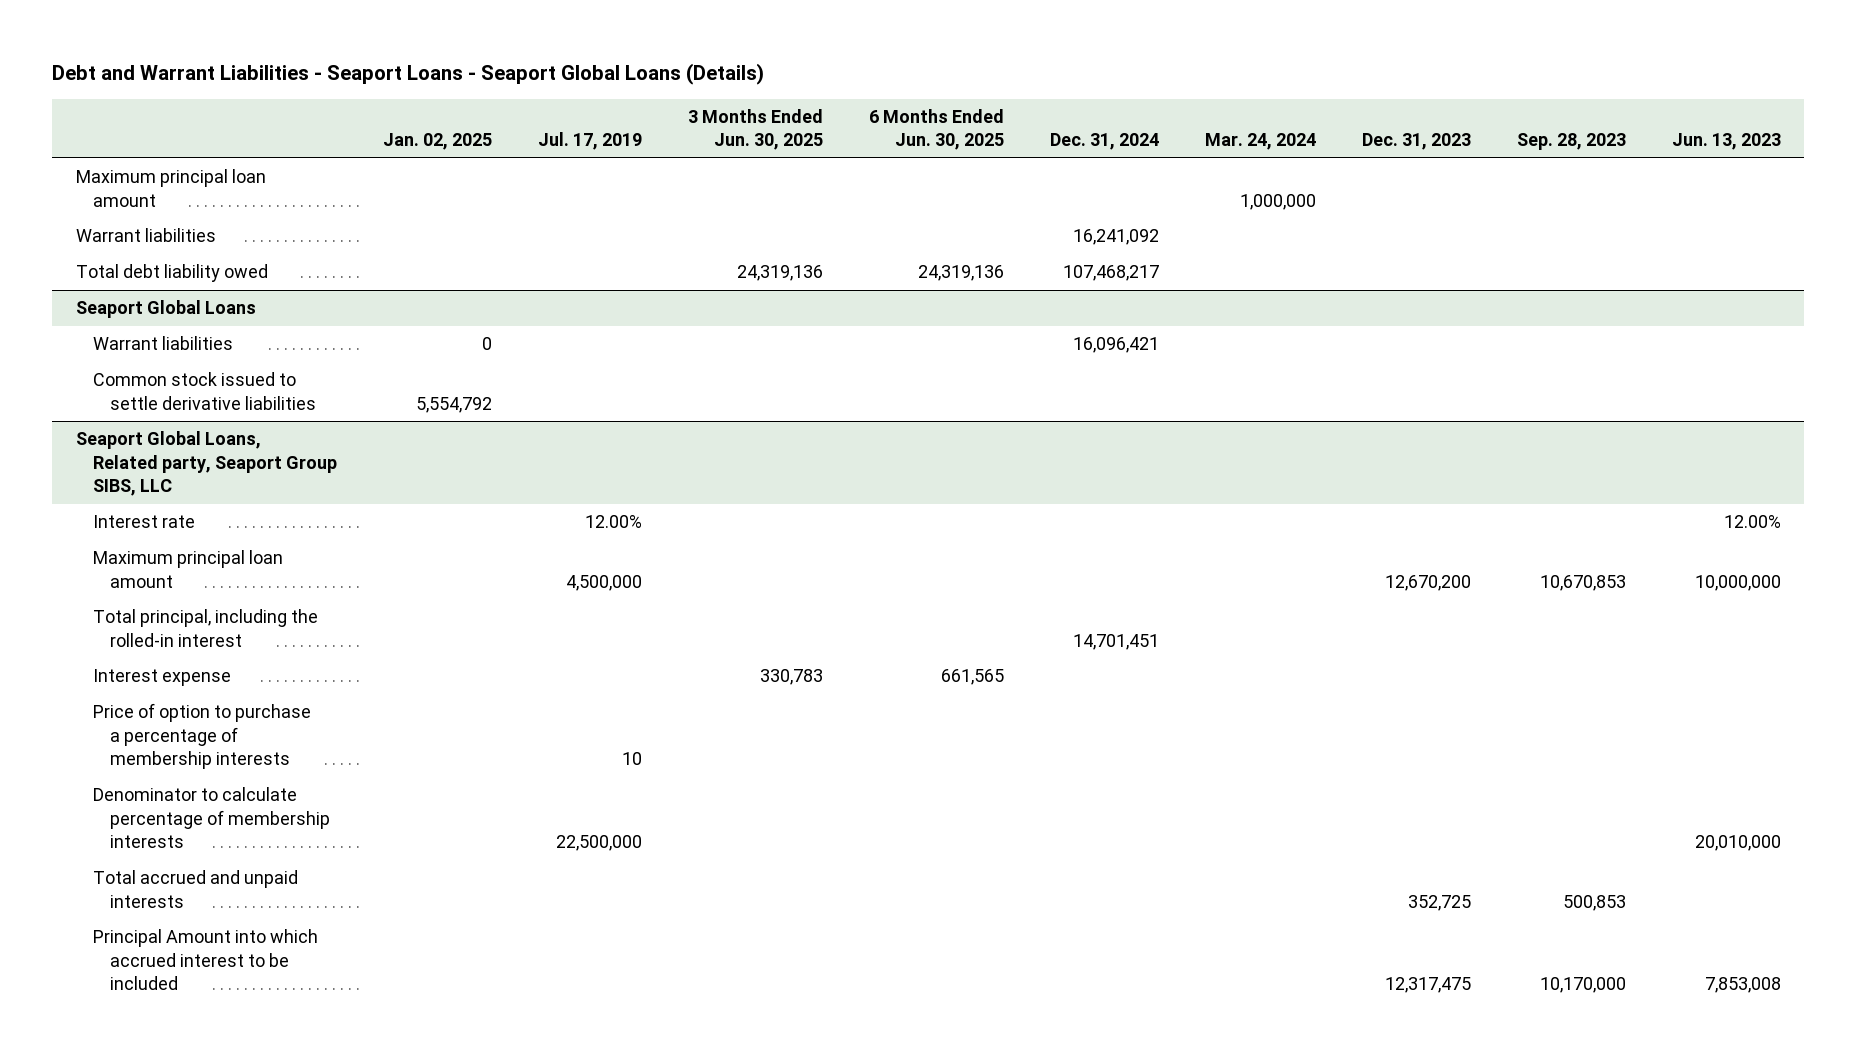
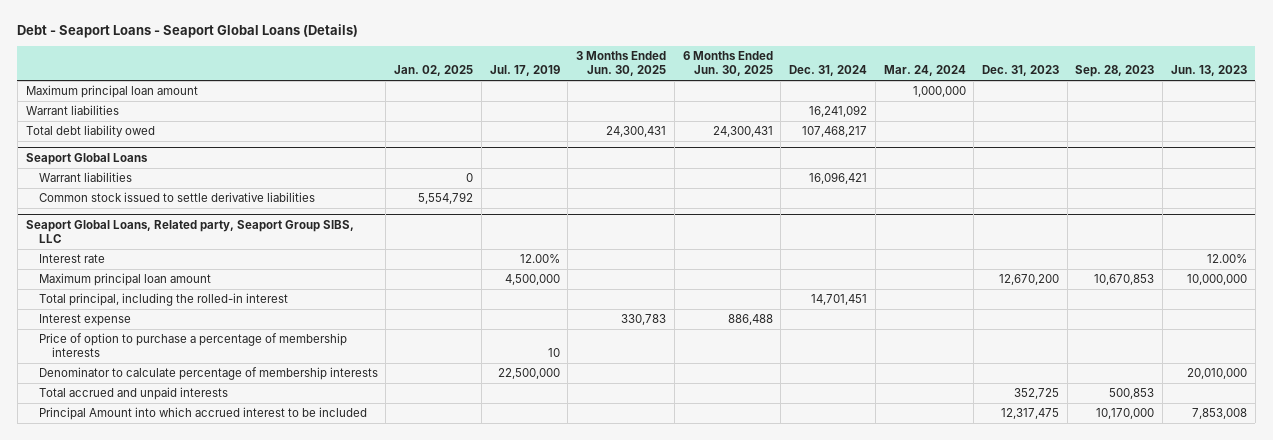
[52,63,765,86] Debt and Warrant Liabilities - Seaport Loans - Seaport Global Loans (Details) -> [17,23,359,38] Debt - Seaport Loans - Seaport Global Loans (Details)
[736,265,823,282] 24,319,136 -> [606,126,667,138] 24,300,431
[917,265,1004,282] 24,319,136 -> [712,126,773,138] 24,300,431
[940,669,1004,686] 661,565 -> [727,314,773,326] 886,488

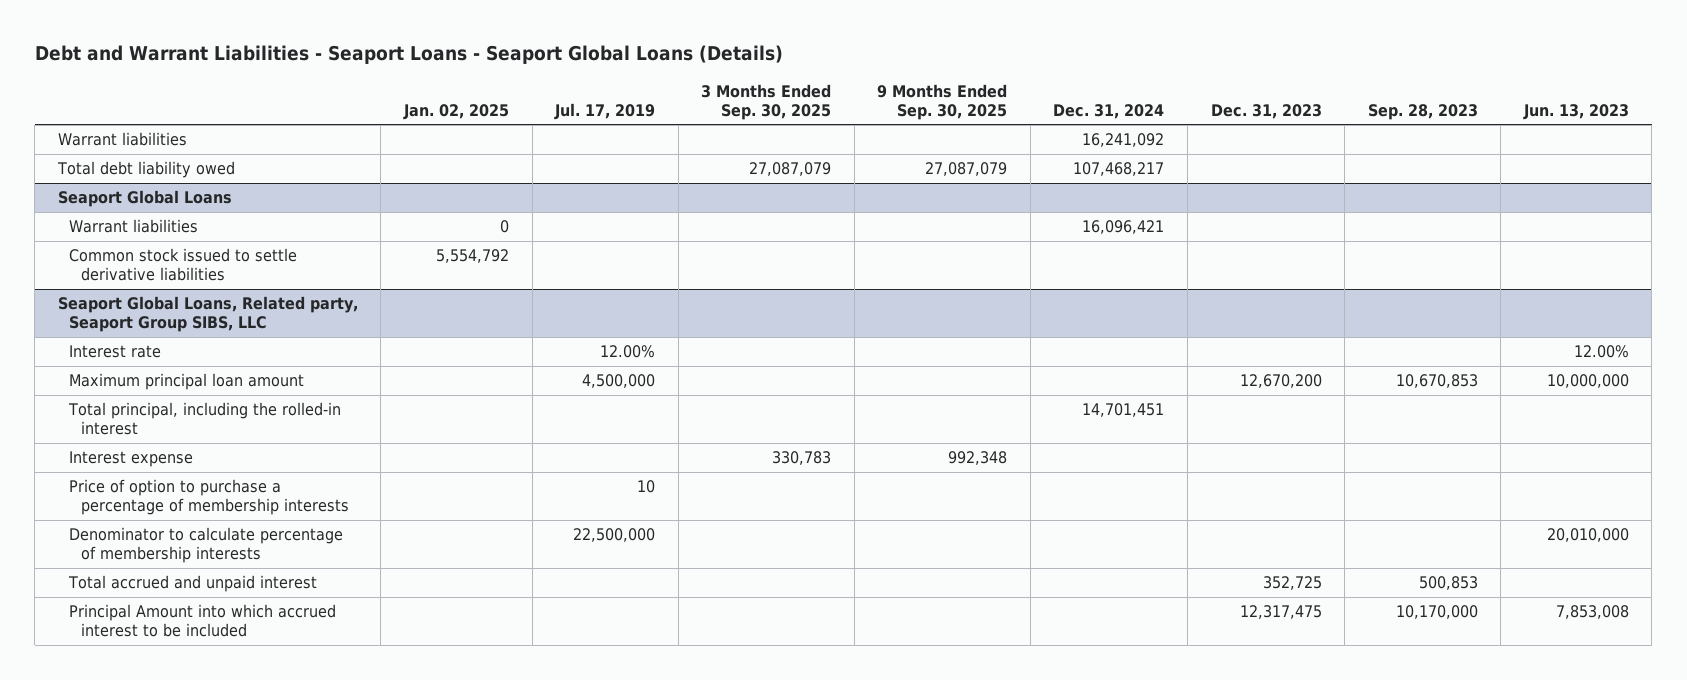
[17,23,359,38] Debt - Seaport Loans - Seaport Global Loans (Details) -> [34,45,783,65] Debt and Warrant Liabilities - Seaport Loans - Seaport Global Loans (Details)
[576,51,667,77] 3 Months Ended Jun. 30, 2025 -> none
[682,51,773,77] 6 Months Ended Jun. 30, 2025 -> none
[883,65,966,77] Mar. 24, 2024 -> none
none -> [701,83,832,120] 3 Months Ended Sep. 30, 2025
none -> [877,83,1008,120] 9 Months Ended Sep. 30, 2025
[25,85,198,99] Maximum principal loan amount -> none
[38,387,228,401] Total accrued and unpaid interests -> [68,575,318,593] Total accrued and unpaid interest

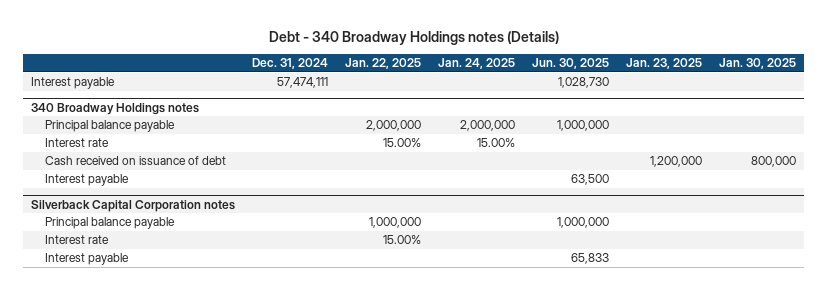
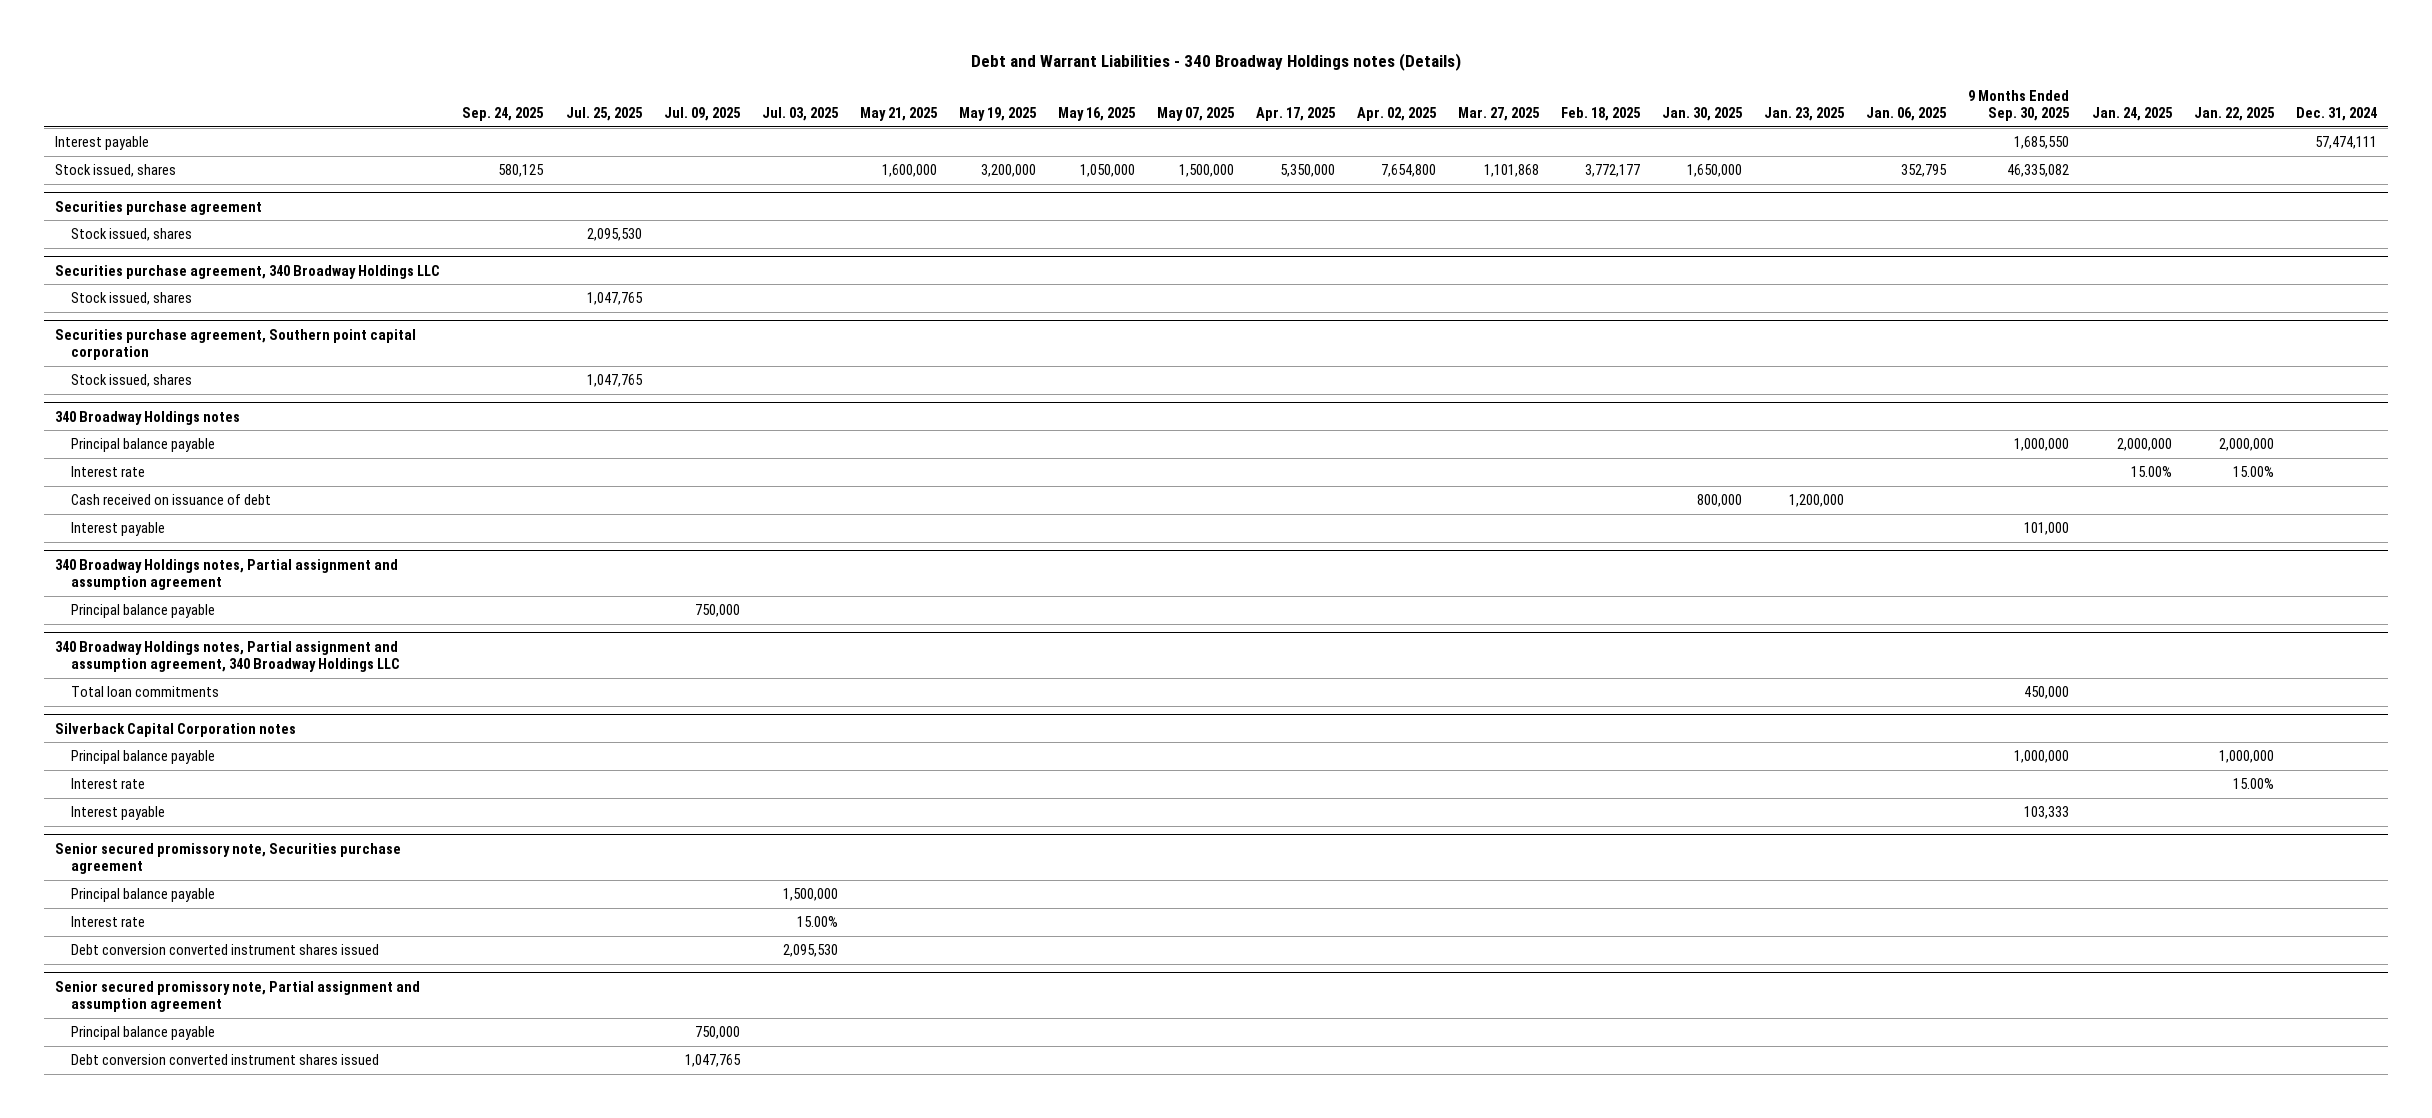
[268,30,559,45] Debt - 340 Broadway Holdings notes (Details) -> [971,53,1462,72] Debt and Warrant Liabilities - 340 Broadway Holdings notes (Details)
[531,58,609,70] Jun. 30, 2025 -> none
none -> [462,107,545,122] Sep. 24, 2025
none -> [565,107,643,122] Jul. 25, 2025
none -> [663,107,741,122] Jul. 09, 2025
none -> [761,107,839,122] Jul. 03, 2025
none -> [859,107,938,122] May 21, 2025
none -> [958,107,1037,122] May 19, 2025
none -> [1057,107,1136,122] May 16, 2025
none -> [1156,107,1235,122] May 07, 2025
none -> [1255,107,1336,122] Apr. 17, 2025
none -> [1357,107,1438,122] Apr. 02, 2025
none -> [1458,107,1541,122] Mar. 27, 2025
none -> [1561,107,1642,122] Feb. 18, 2025
none -> [1866,107,1948,122] Jan. 06, 2025
none -> [1968,89,2071,122] 9 Months Ended Sep. 30, 2025
none -> [55,164,177,178] Stock issued, shares
none -> [55,200,263,215] Securities purchase agreement
none -> [71,228,193,242] Stock issued, shares
none -> [55,264,441,279] Securities purchase agreement, 340 Broadway Holdings LLC
none -> [71,292,193,306] Stock issued, shares
none -> [55,328,417,361] Securities purchase agreement, Southern point capital corporation
none -> [71,374,193,388] Stock issued, shares
none -> [55,558,399,591] 340 Broadway Holdings notes, Partial assignment and assumption agreement
none -> [71,604,216,619] Principal balance payable
none -> [55,640,401,673] 340 Broadway Holdings notes, Partial assignment and assumption agreement, 340 Broadway Holdings LLC
none -> [71,686,220,698] Total loan commitments
none -> [55,842,402,875] Senior secured promissory note, Securities purchase agreement
none -> [71,888,216,903] Principal balance payable
none -> [71,916,146,928] Interest rate
none -> [71,944,380,956] Debt conversion converted instrument shares issued
none -> [55,980,421,1013] Senior secured promissory note, Partial assignment and assumption agreement
none -> [71,1026,216,1041] Principal balance payable
none -> [71,1054,380,1066] Debt conversion converted instrument shares issued

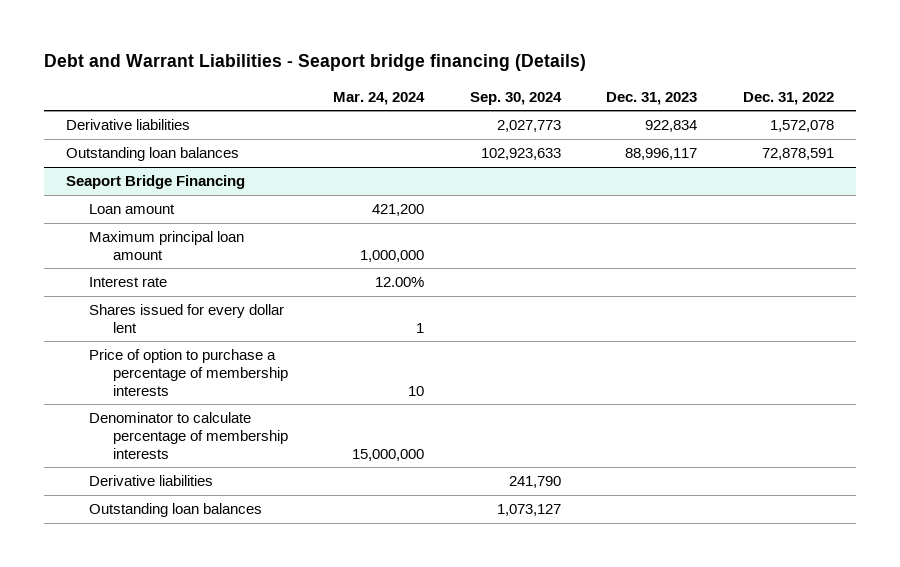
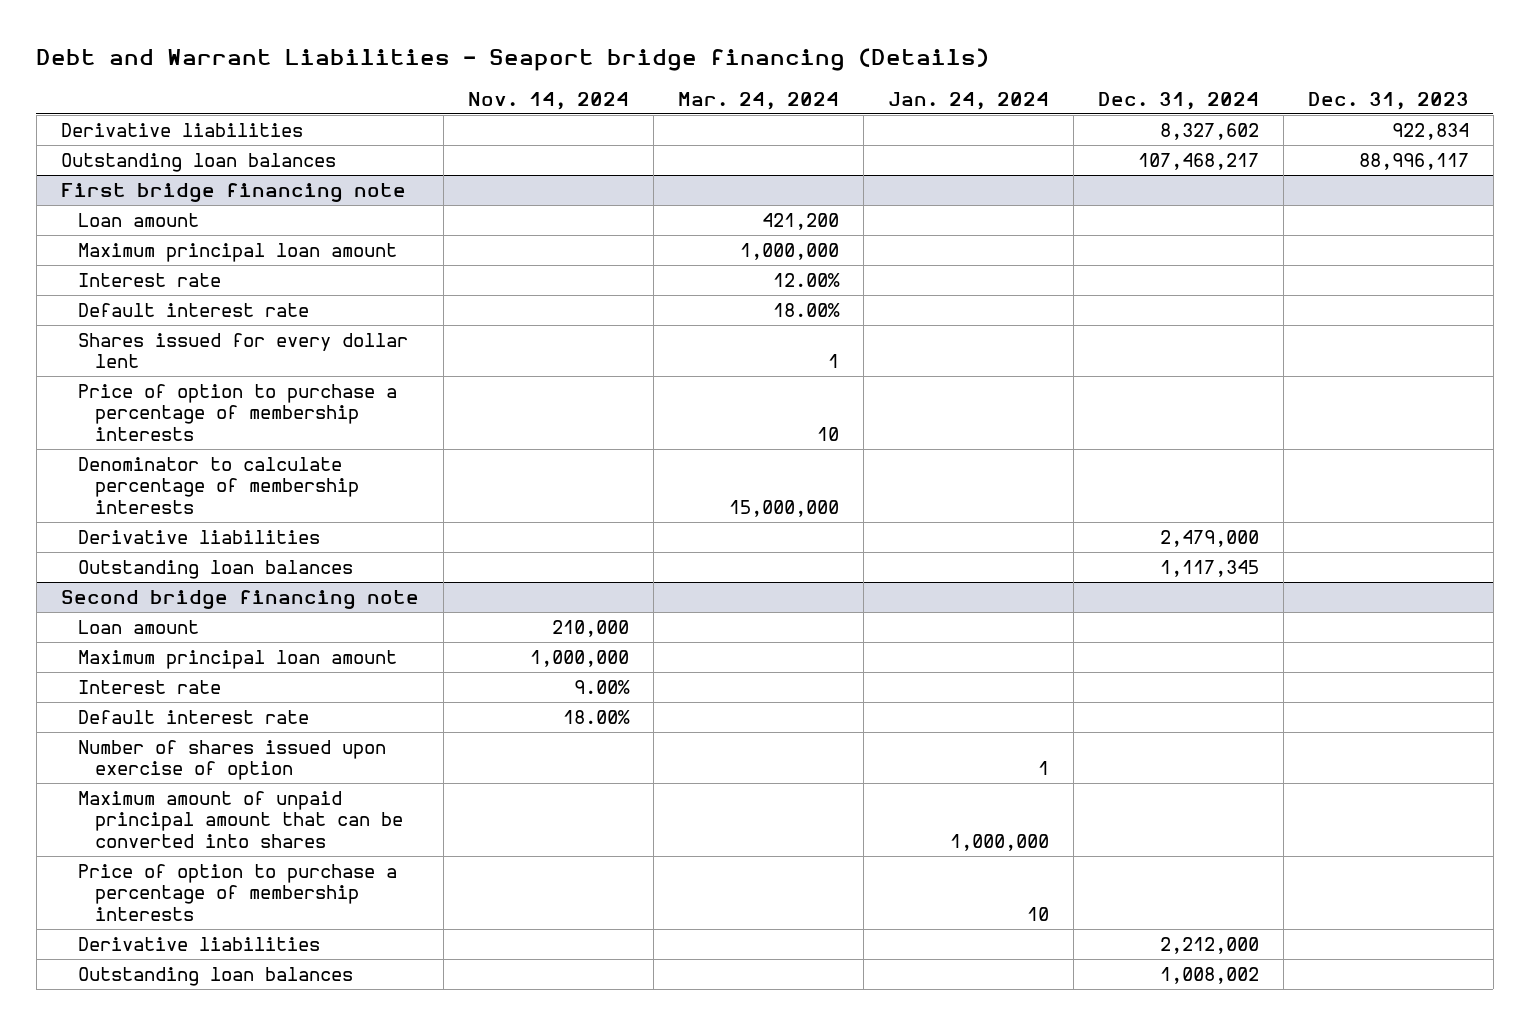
[469,91,562,105] Sep. 30, 2024 -> none
[742,91,834,105] Dec. 31, 2022 -> none
none -> [467,91,629,110] Nov. 14, 2024
none -> [887,91,1049,110] Jan. 24, 2024
none -> [1097,91,1259,110] Dec. 31, 2024
[66,175,246,190] Seaport Bridge Financing -> [60,183,406,203] First bridge financing note
none -> [77,303,309,318] Default interest rate
none -> [60,590,419,610] Second bridge financing note
none -> [77,620,199,635] Loan amount
none -> [77,650,397,670] Maximum principal loan amount
none -> [77,680,221,695] Interest rate
none -> [77,710,309,725] Default interest rate
none -> [77,740,386,781] Number of shares issued upon exercise of option
none -> [77,791,403,848] Maximum amount of unpaid principal amount that can be converted into shares
none -> [77,864,397,921] Price of option to purchase a percentage of membership interests
none -> [77,937,320,952] Derivative liabilities
none -> [77,967,353,987] Outstanding loan balances

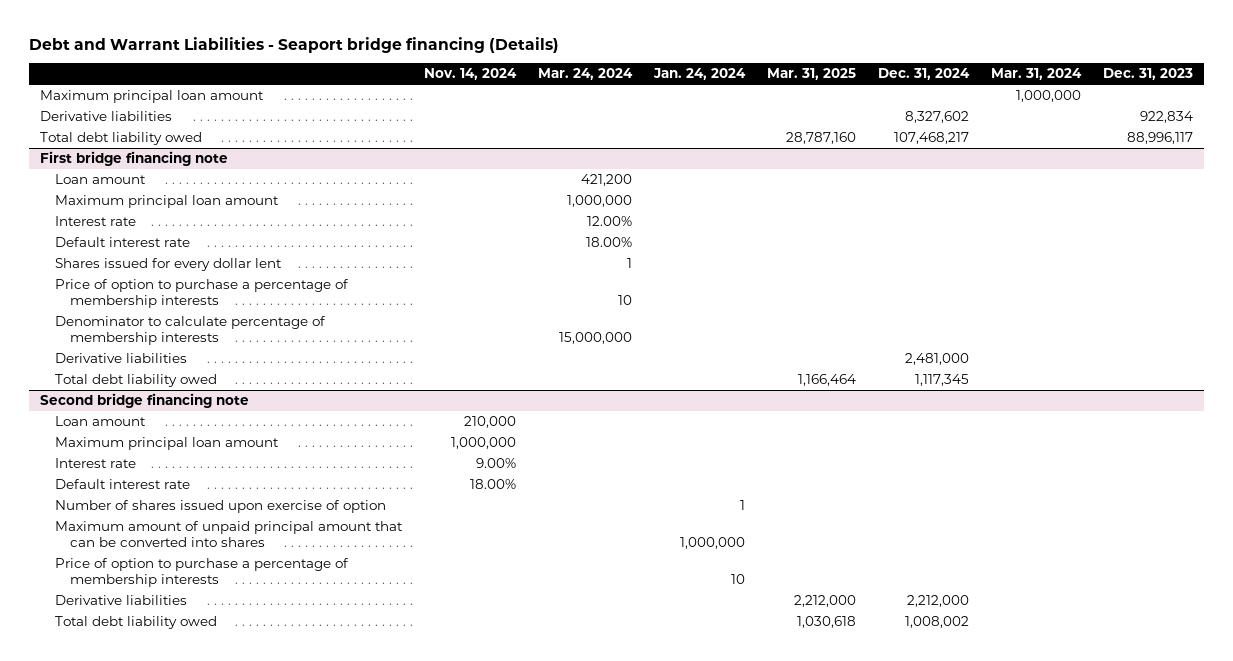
none -> [766,68,856,81] Mar. 31, 2025
none -> [990,68,1082,81] Mar. 31, 2024
none -> [39,90,264,104] Maximum principal loan amount
[60,153,336,173] Outstanding loan balances -> [39,132,202,146] Total debt liability owed
[1159,530,1259,548] 2,479,000 -> [904,353,969,366] 2,481,000
[77,560,353,580] Outstanding loan balances -> [54,374,217,388] Total debt liability owed
[77,967,353,987] Outstanding loan balances -> [54,616,217,630] Total debt liability owed

